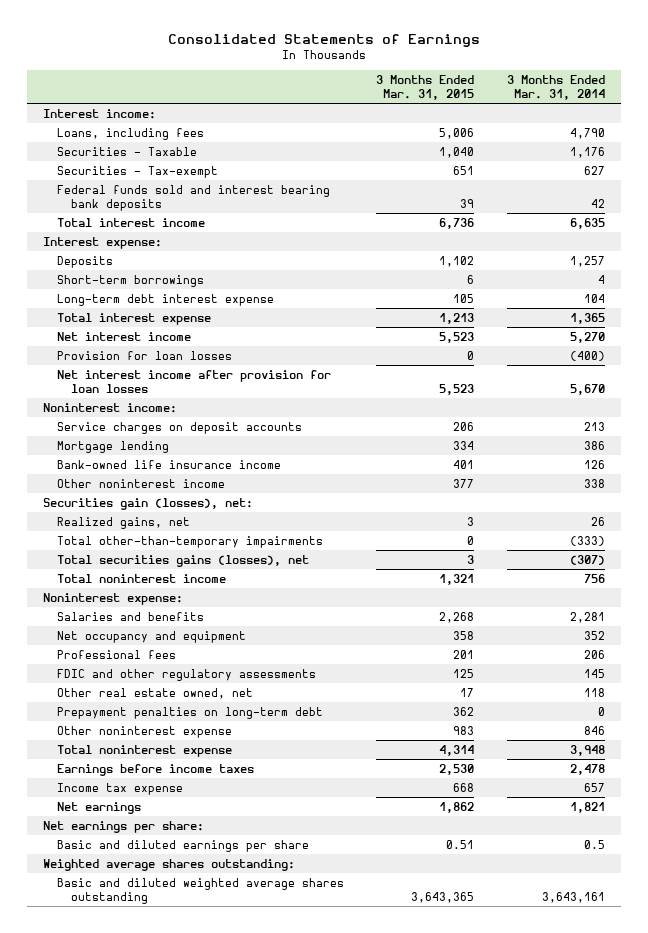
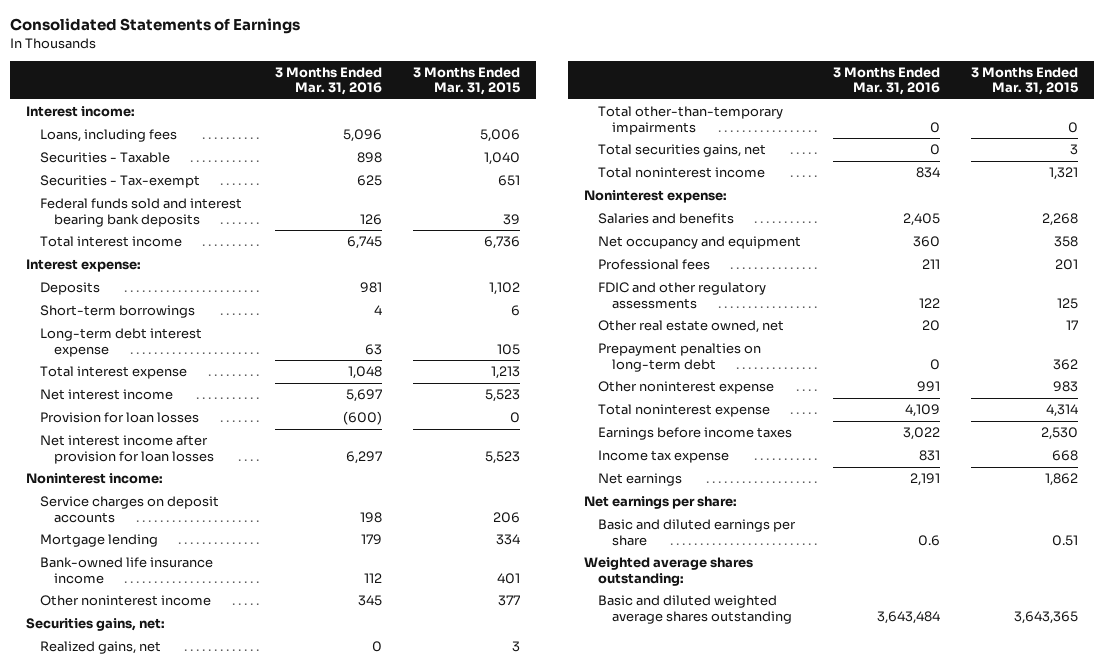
[506,75,605,100] 3 Months Ended Mar. 31, 2014 -> none
none -> [274,66,382,96] 3 Months Ended Mar. 31, 2016
[42,497,253,510] Securities gain (losses), net: -> [26,618,166,632] Securities gains, net:
[56,554,309,567] Total securities gains (losses), net -> [597,144,766,158] Total securities gains, net

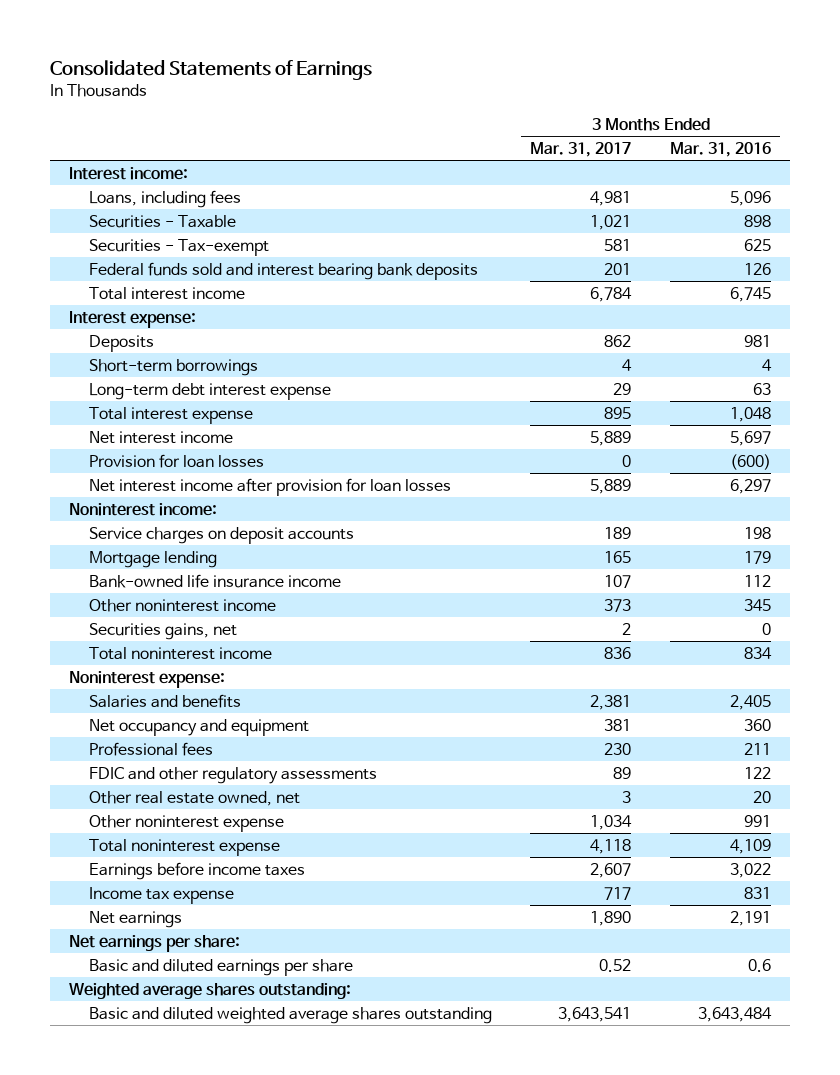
[413,66,521,96] 3 Months Ended Mar. 31, 2015 -> none
none -> [530,142,632,158] Mar. 31, 2017
[26,618,166,632] Securities gains, net: -> none
[597,106,783,135] Total other-than-temporary impairments -> none
[597,144,766,158] Total securities gains, net -> none
[39,641,161,655] Realized gains, net -> [89,622,238,640] Securities gains, net
[597,343,761,372] Prepayment penalties on long-term debt -> none

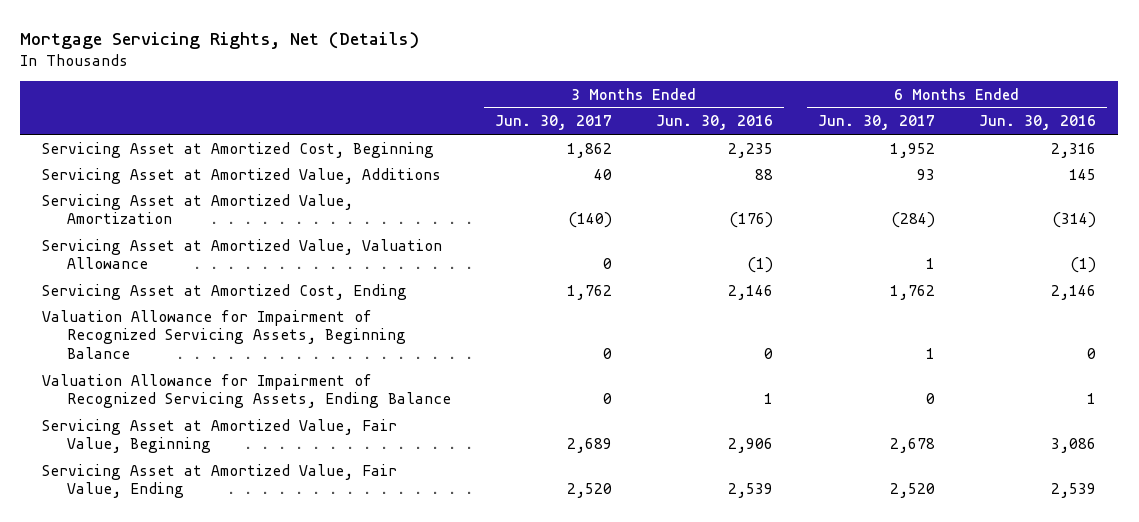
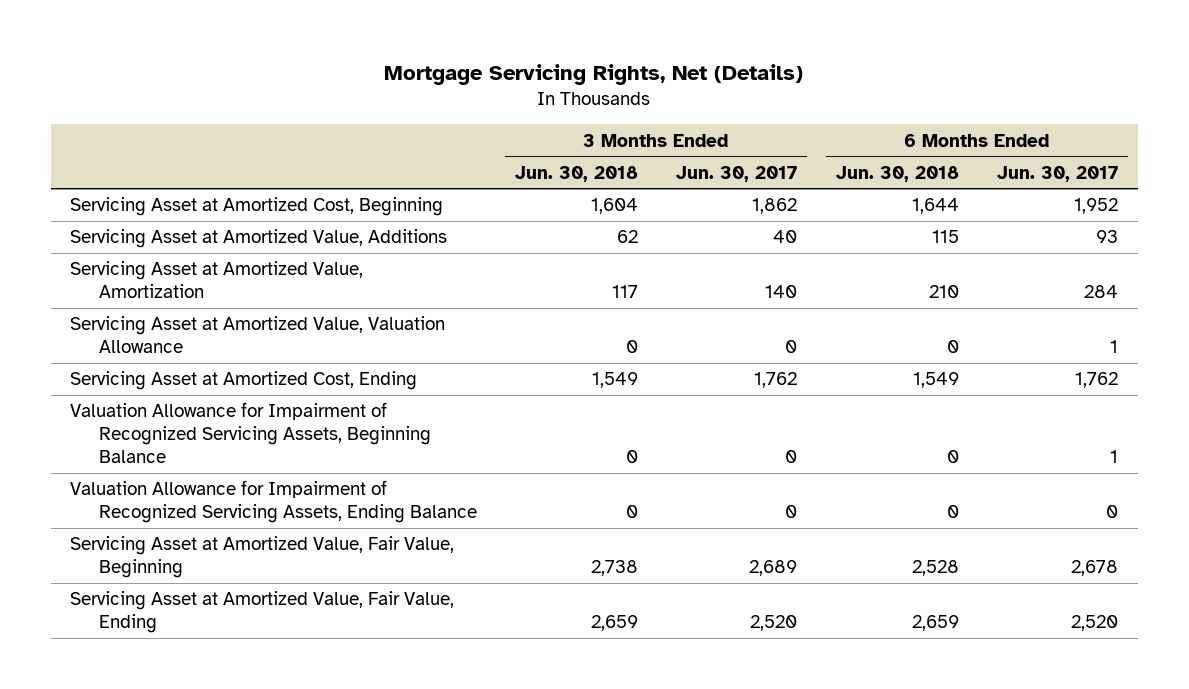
[656,115,774,131] Jun. 30, 2016 -> none
[979,115,1097,131] Jun. 30, 2016 -> none
none -> [514,165,638,182] Jun. 30, 2018
none -> [835,165,959,182] Jun. 30, 2018
[567,212,612,229] (140) -> [765,285,798,299] 140
[890,212,935,229] (284) -> [1084,285,1119,299] 284

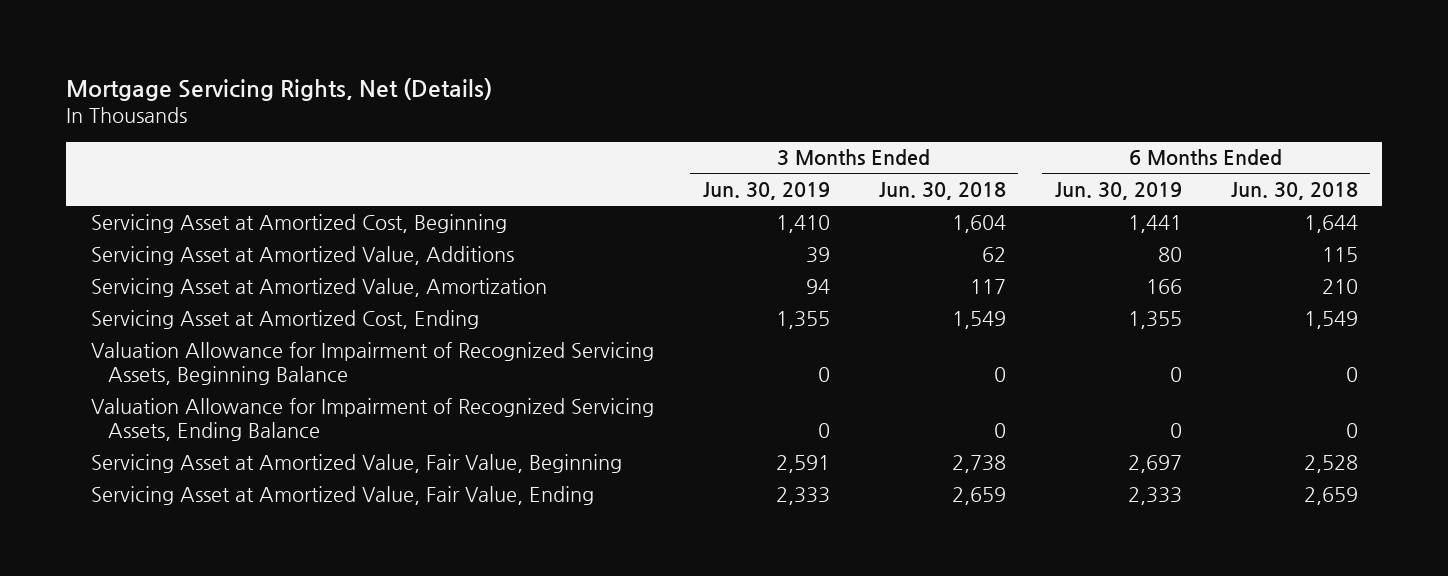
[676,165,798,182] Jun. 30, 2017 -> none
[997,165,1119,182] Jun. 30, 2017 -> none
none -> [702,182,830,201] Jun. 30, 2019
none -> [1054,182,1182,201] Jun. 30, 2019
[70,316,446,354] Servicing Asset at Amortized Value, Valuation Allowance -> none

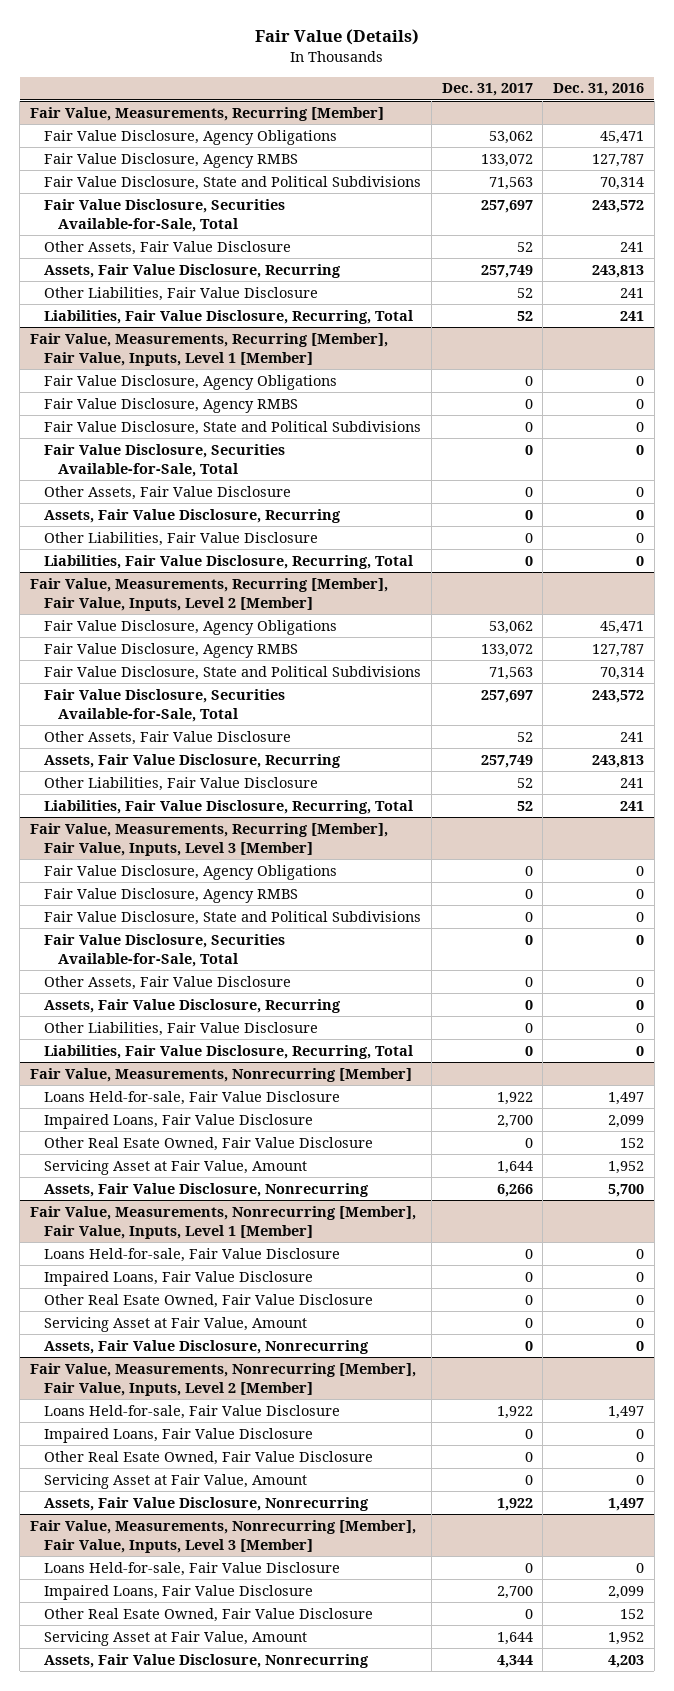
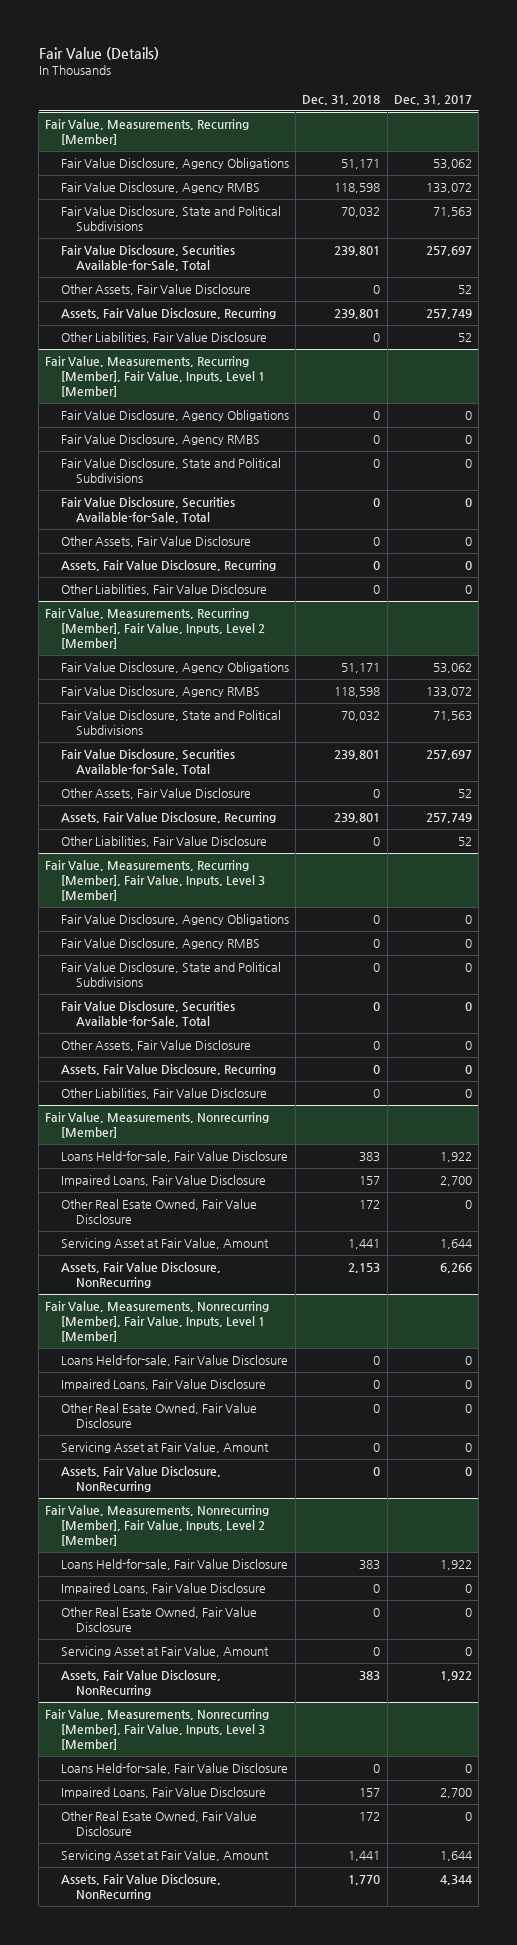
[553,83,645,97] Dec. 31, 2016 -> none
none -> [302,94,381,105] Dec. 31, 2018
[43,309,413,324] Liabilities, Fair Value Disclosure, Recurring, Total -> none
[43,554,413,569] Liabilities, Fair Value Disclosure, Recurring, Total -> none
[43,799,413,814] Liabilities, Fair Value Disclosure, Recurring, Total -> none
[43,1044,413,1059] Liabilities, Fair Value Disclosure, Recurring, Total -> none
[43,1182,369,1197] Assets, Fair Value Disclosure, Nonrecurring -> [60,1262,221,1289] Assets, Fair Value Disclosure, NonRecurring
[43,1339,369,1354] Assets, Fair Value Disclosure, Nonrecurring -> [60,1466,221,1493] Assets, Fair Value Disclosure, NonRecurring
[43,1496,369,1511] Assets, Fair Value Disclosure, Nonrecurring -> [60,1670,221,1697] Assets, Fair Value Disclosure, NonRecurring
[43,1653,369,1668] Assets, Fair Value Disclosure, Nonrecurring -> [60,1874,221,1901] Assets, Fair Value Disclosure, NonRecurring

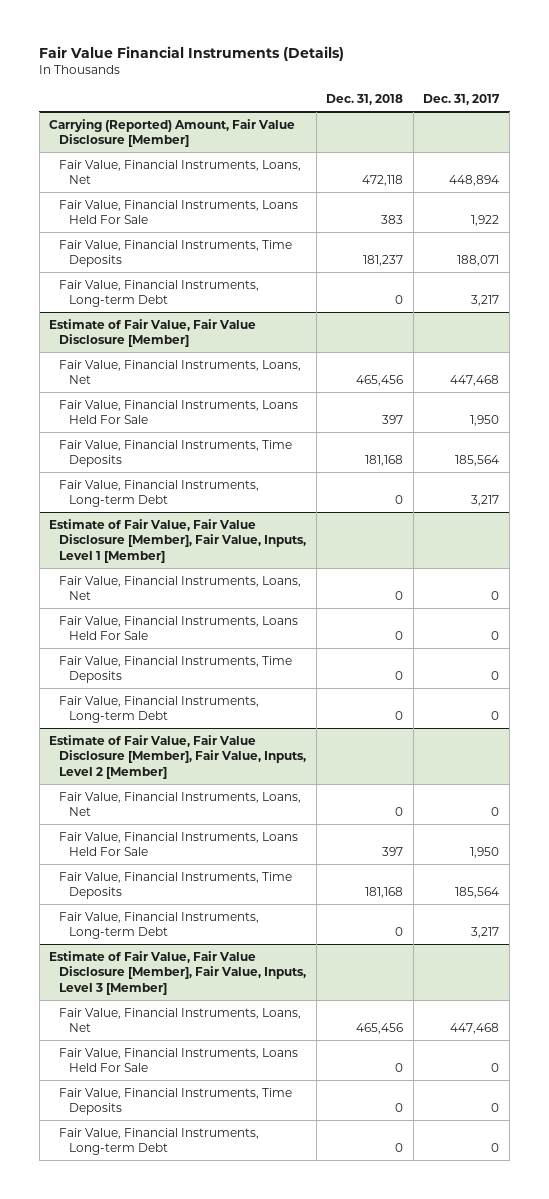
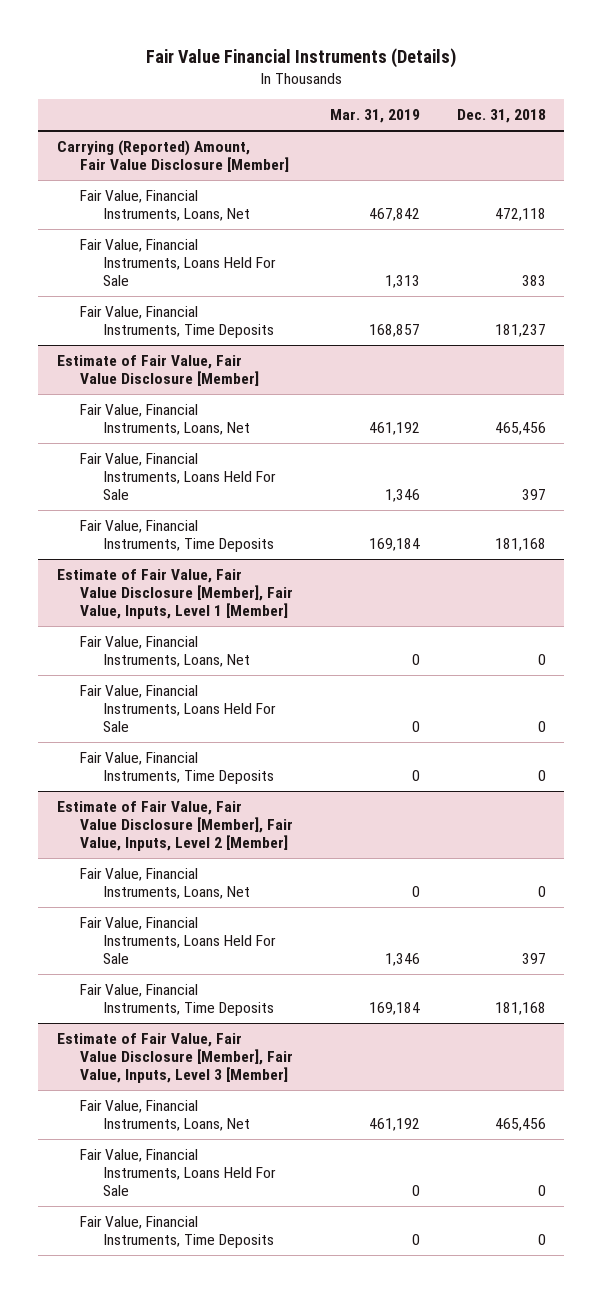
[423,94,501,106] Dec. 31, 2017 -> none
none -> [329,109,420,124] Mar. 31, 2019
[59,279,260,308] Fair Value, Financial Instruments, Long-term Debt -> none
[59,479,260,508] Fair Value, Financial Instruments, Long-term Debt -> none
[59,695,260,724] Fair Value, Financial Instruments, Long-term Debt -> none
[59,911,260,940] Fair Value, Financial Instruments, Long-term Debt -> none
[59,1127,260,1156] Fair Value, Financial Instruments, Long-term Debt -> none

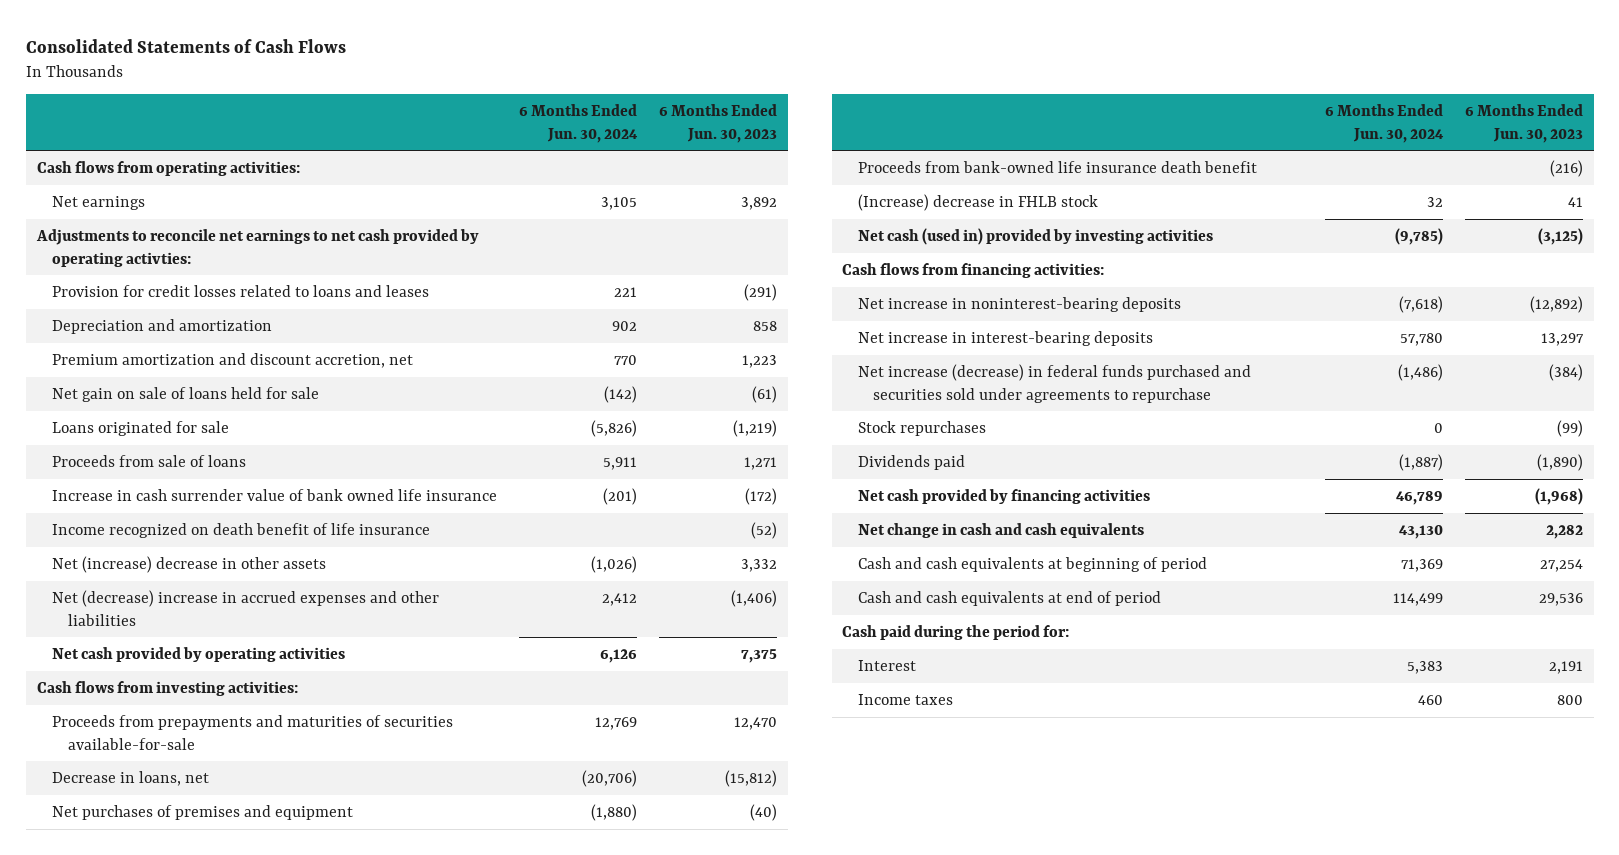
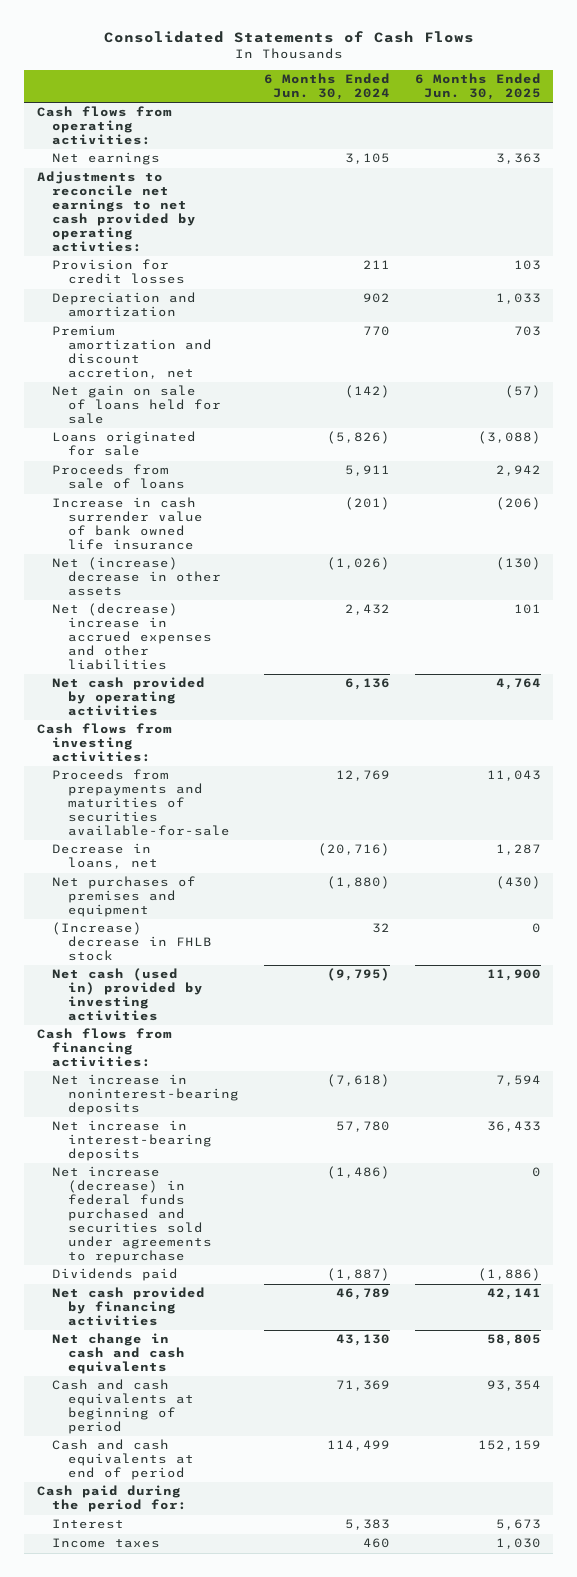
[658,103,777,143] 6 Months Ended Jun. 30, 2023 -> none
none -> [414,73,541,101] 6 Months Ended Jun. 30, 2025
[52,284,430,297] Provision for credit losses related to loans and leases -> none
none -> [52,259,185,285] Provision for credit losses
[52,522,431,538] Income recognized on death benefit of life insurance -> none
[602,592,638,606] 2,412 -> [344,604,390,616] 2,432
[600,648,638,663] 6,126 -> [344,678,390,691] 6,136
[582,769,638,787] (20,706) -> [317,843,390,857] (20,716)
[857,160,1257,173] Proceeds from bank-owned life insurance death benefit -> none
[1394,227,1443,245] (9,785) -> [326,968,390,982] (9,795)
[857,420,986,436] Stock repurchases -> none

